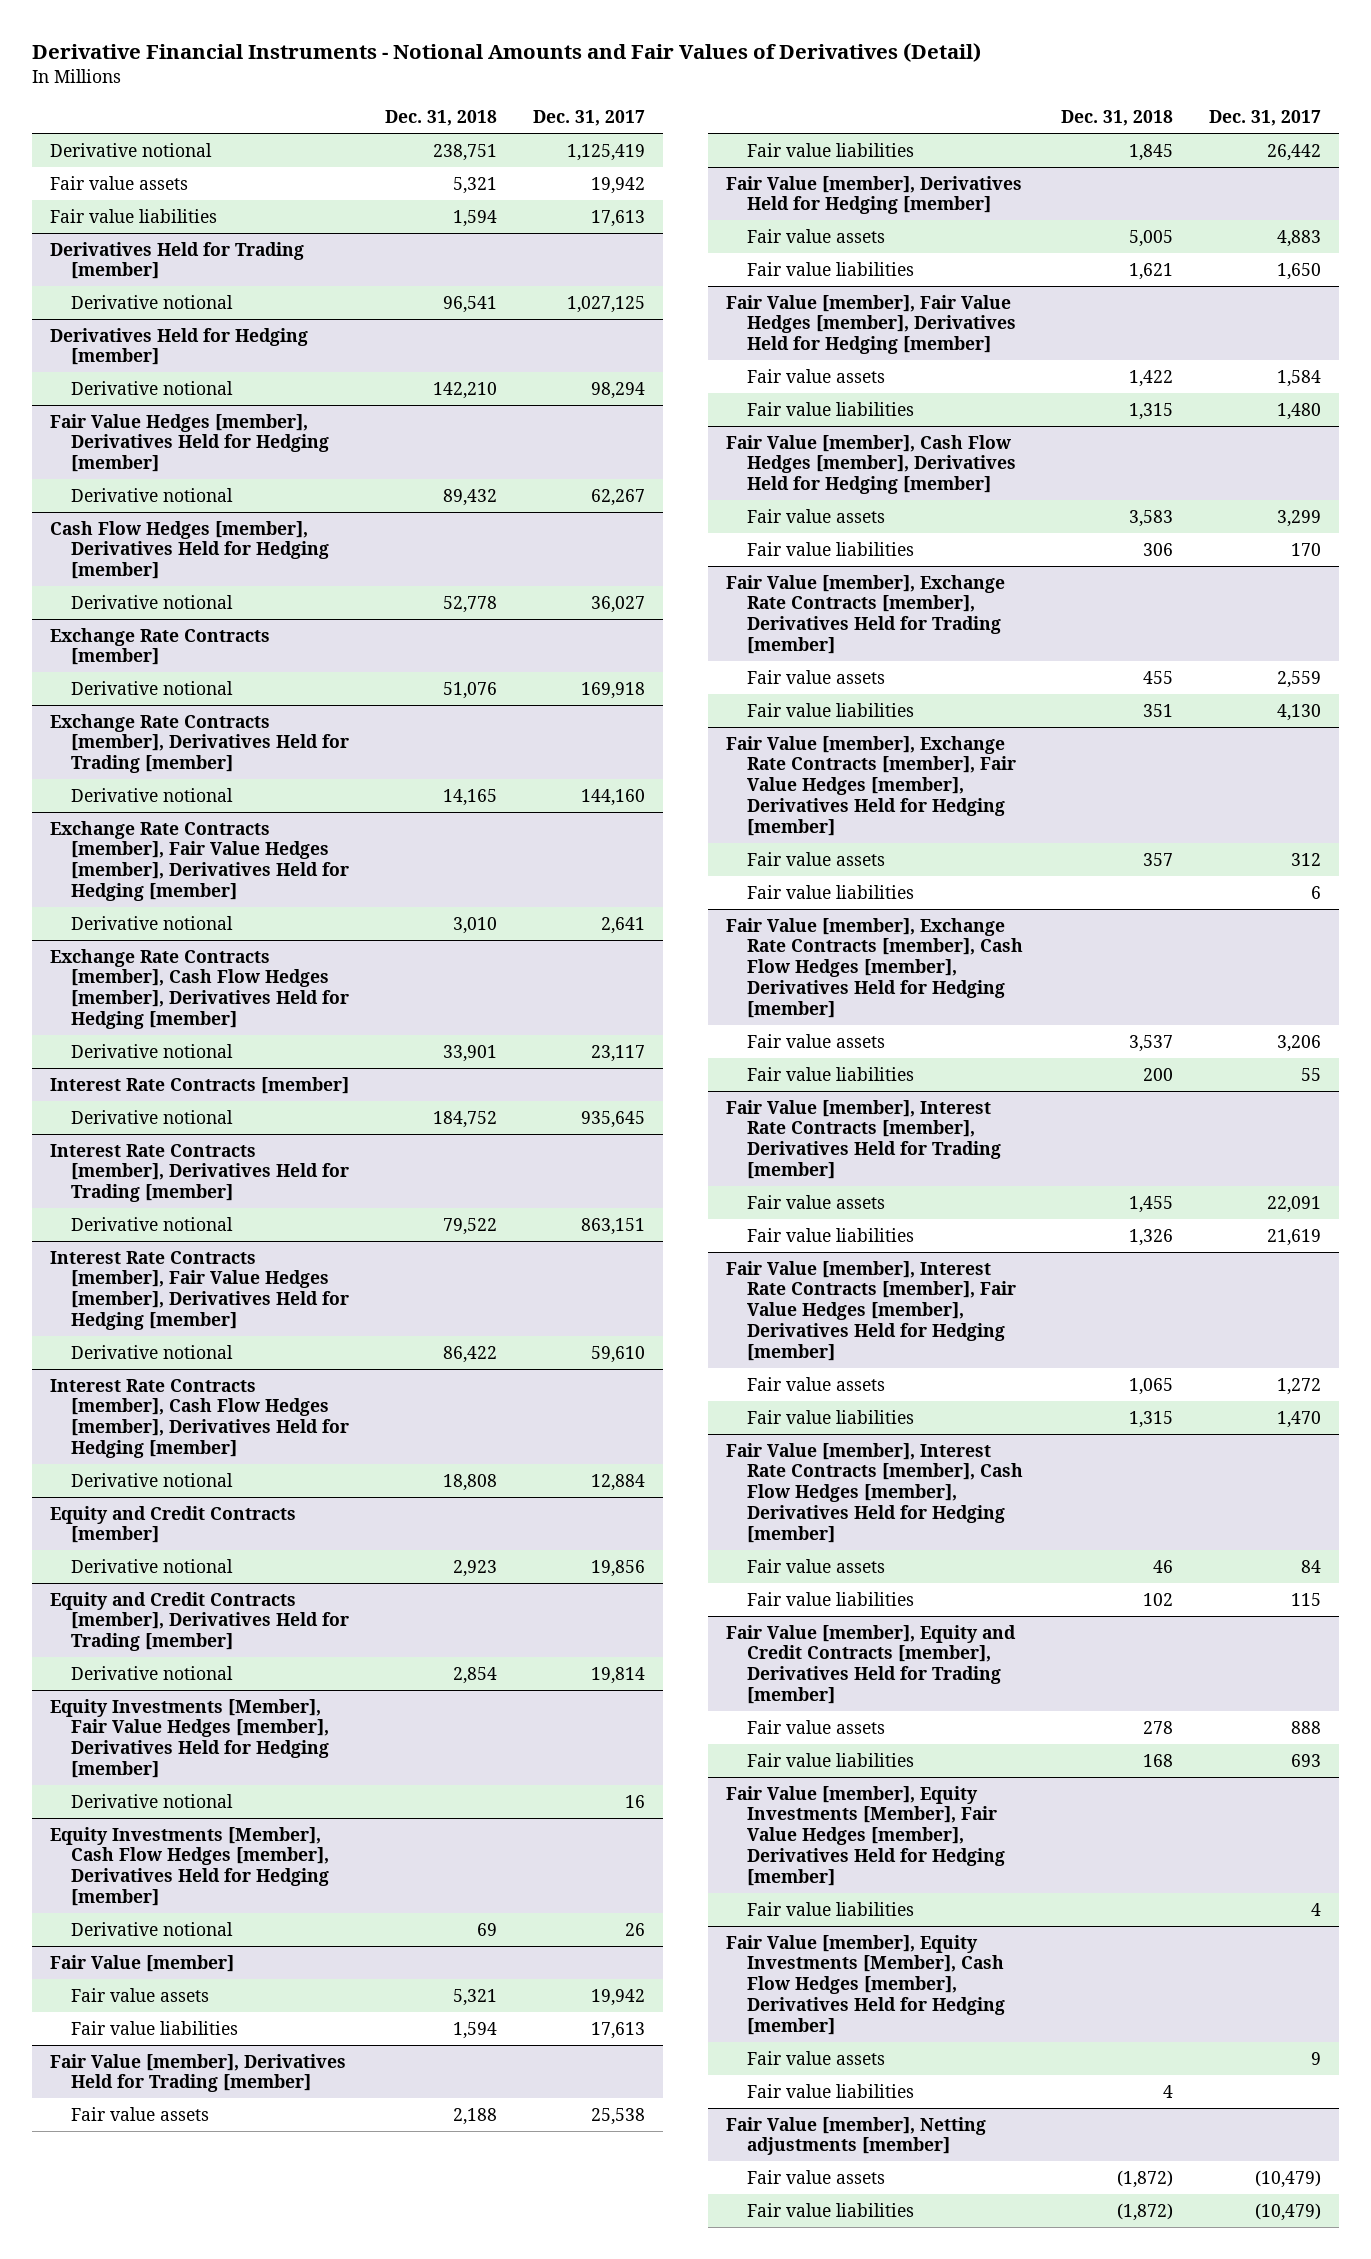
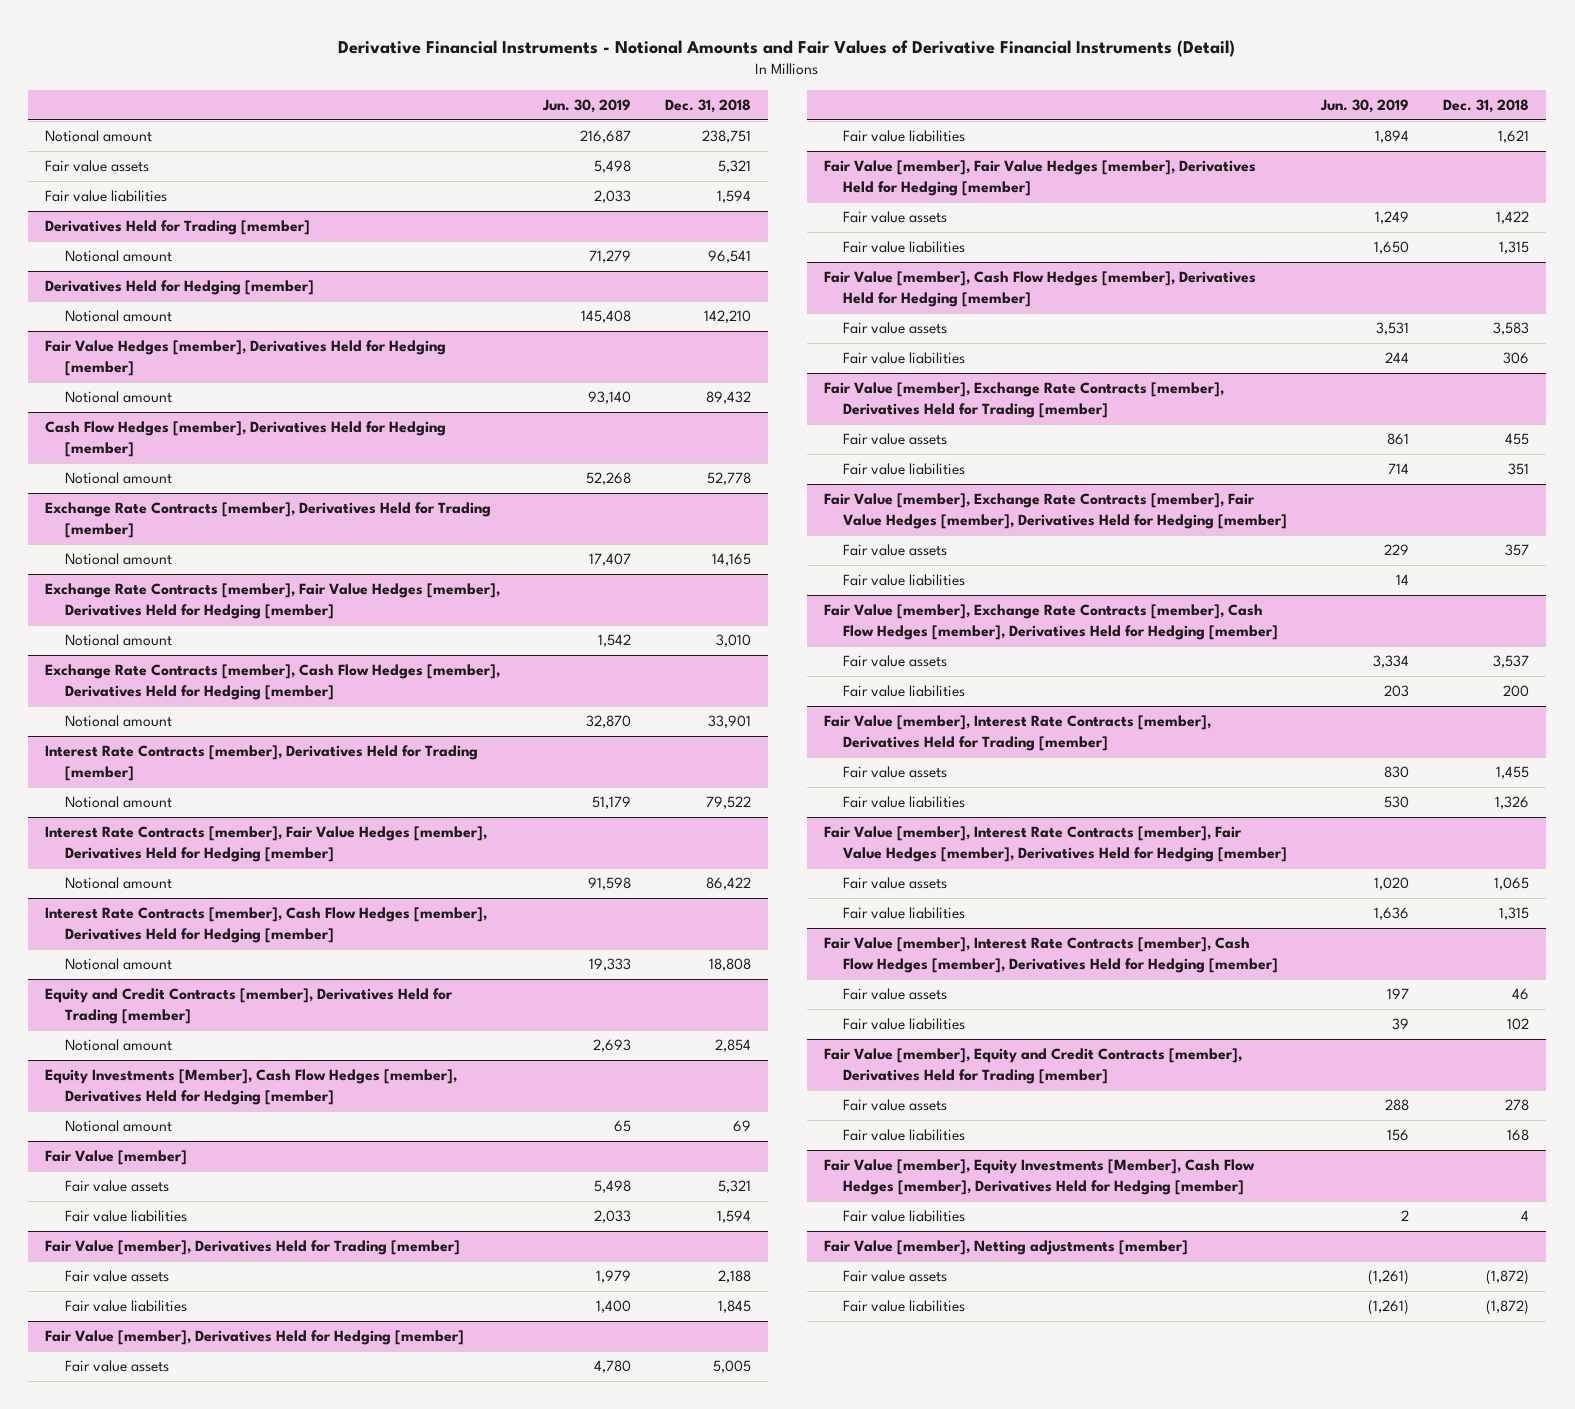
[31,43,981,63] Derivative Financial Instruments - Notional Amounts and Fair Values of Derivatives (Detail) -> [338,39,1236,57] Derivative Financial Instruments - Notional Amounts and Fair Values of Derivative Financial Instruments (Detail)
[533,110,646,127] Dec. 31, 2017 -> none
none -> [541,98,631,113] Jun. 30, 2019
[49,142,212,157] Derivative notional -> [45,130,153,143] Notional amount
[71,294,234,309] Derivative notional -> [64,250,172,263] Notional amount
[71,380,234,395] Derivative notional -> [64,310,172,323] Notional amount
[71,487,234,502] Derivative notional -> [64,391,172,404] Notional amount
[49,627,270,666] Exchange Rate Contracts [member] -> none
[71,680,234,695] Derivative notional -> none
[71,594,234,609] Derivative notional -> [64,472,172,485] Notional amount
[71,787,234,802] Derivative notional -> [64,553,172,566] Notional amount
[71,915,234,930] Derivative notional -> [64,634,172,647] Notional amount
[49,1076,349,1094] Interest Rate Contracts [member] -> none
[71,1109,234,1124] Derivative notional -> none
[71,1043,234,1058] Derivative notional -> [64,715,172,728] Notional amount
[71,1216,234,1231] Derivative notional -> [64,796,172,809] Notional amount
[71,1344,234,1359] Derivative notional -> [64,877,172,890] Notional amount
[49,1505,296,1544] Equity and Credit Contracts [member] -> none
[71,1558,234,1573] Derivative notional -> none
[71,1472,234,1487] Derivative notional -> [64,958,172,971] Notional amount
[49,1698,330,1778] Equity Investments [Member], Fair Value Hedges [member], Derivatives Held for Hedging [member] -> none
[71,1793,234,1808] Derivative notional -> none
[71,1665,234,1680] Derivative notional -> [64,1039,172,1052] Notional amount
[71,1921,234,1936] Derivative notional -> [64,1120,172,1133] Notional amount
[725,1785,1006,1886] Fair Value [member], Equity Investments [Member], Fair Value Hedges [member], Derivatives Held for Hedging [member] -> none
[747,1901,915,1916] Fair value liabilities -> none
[747,2050,886,2065] Fair value assets -> none

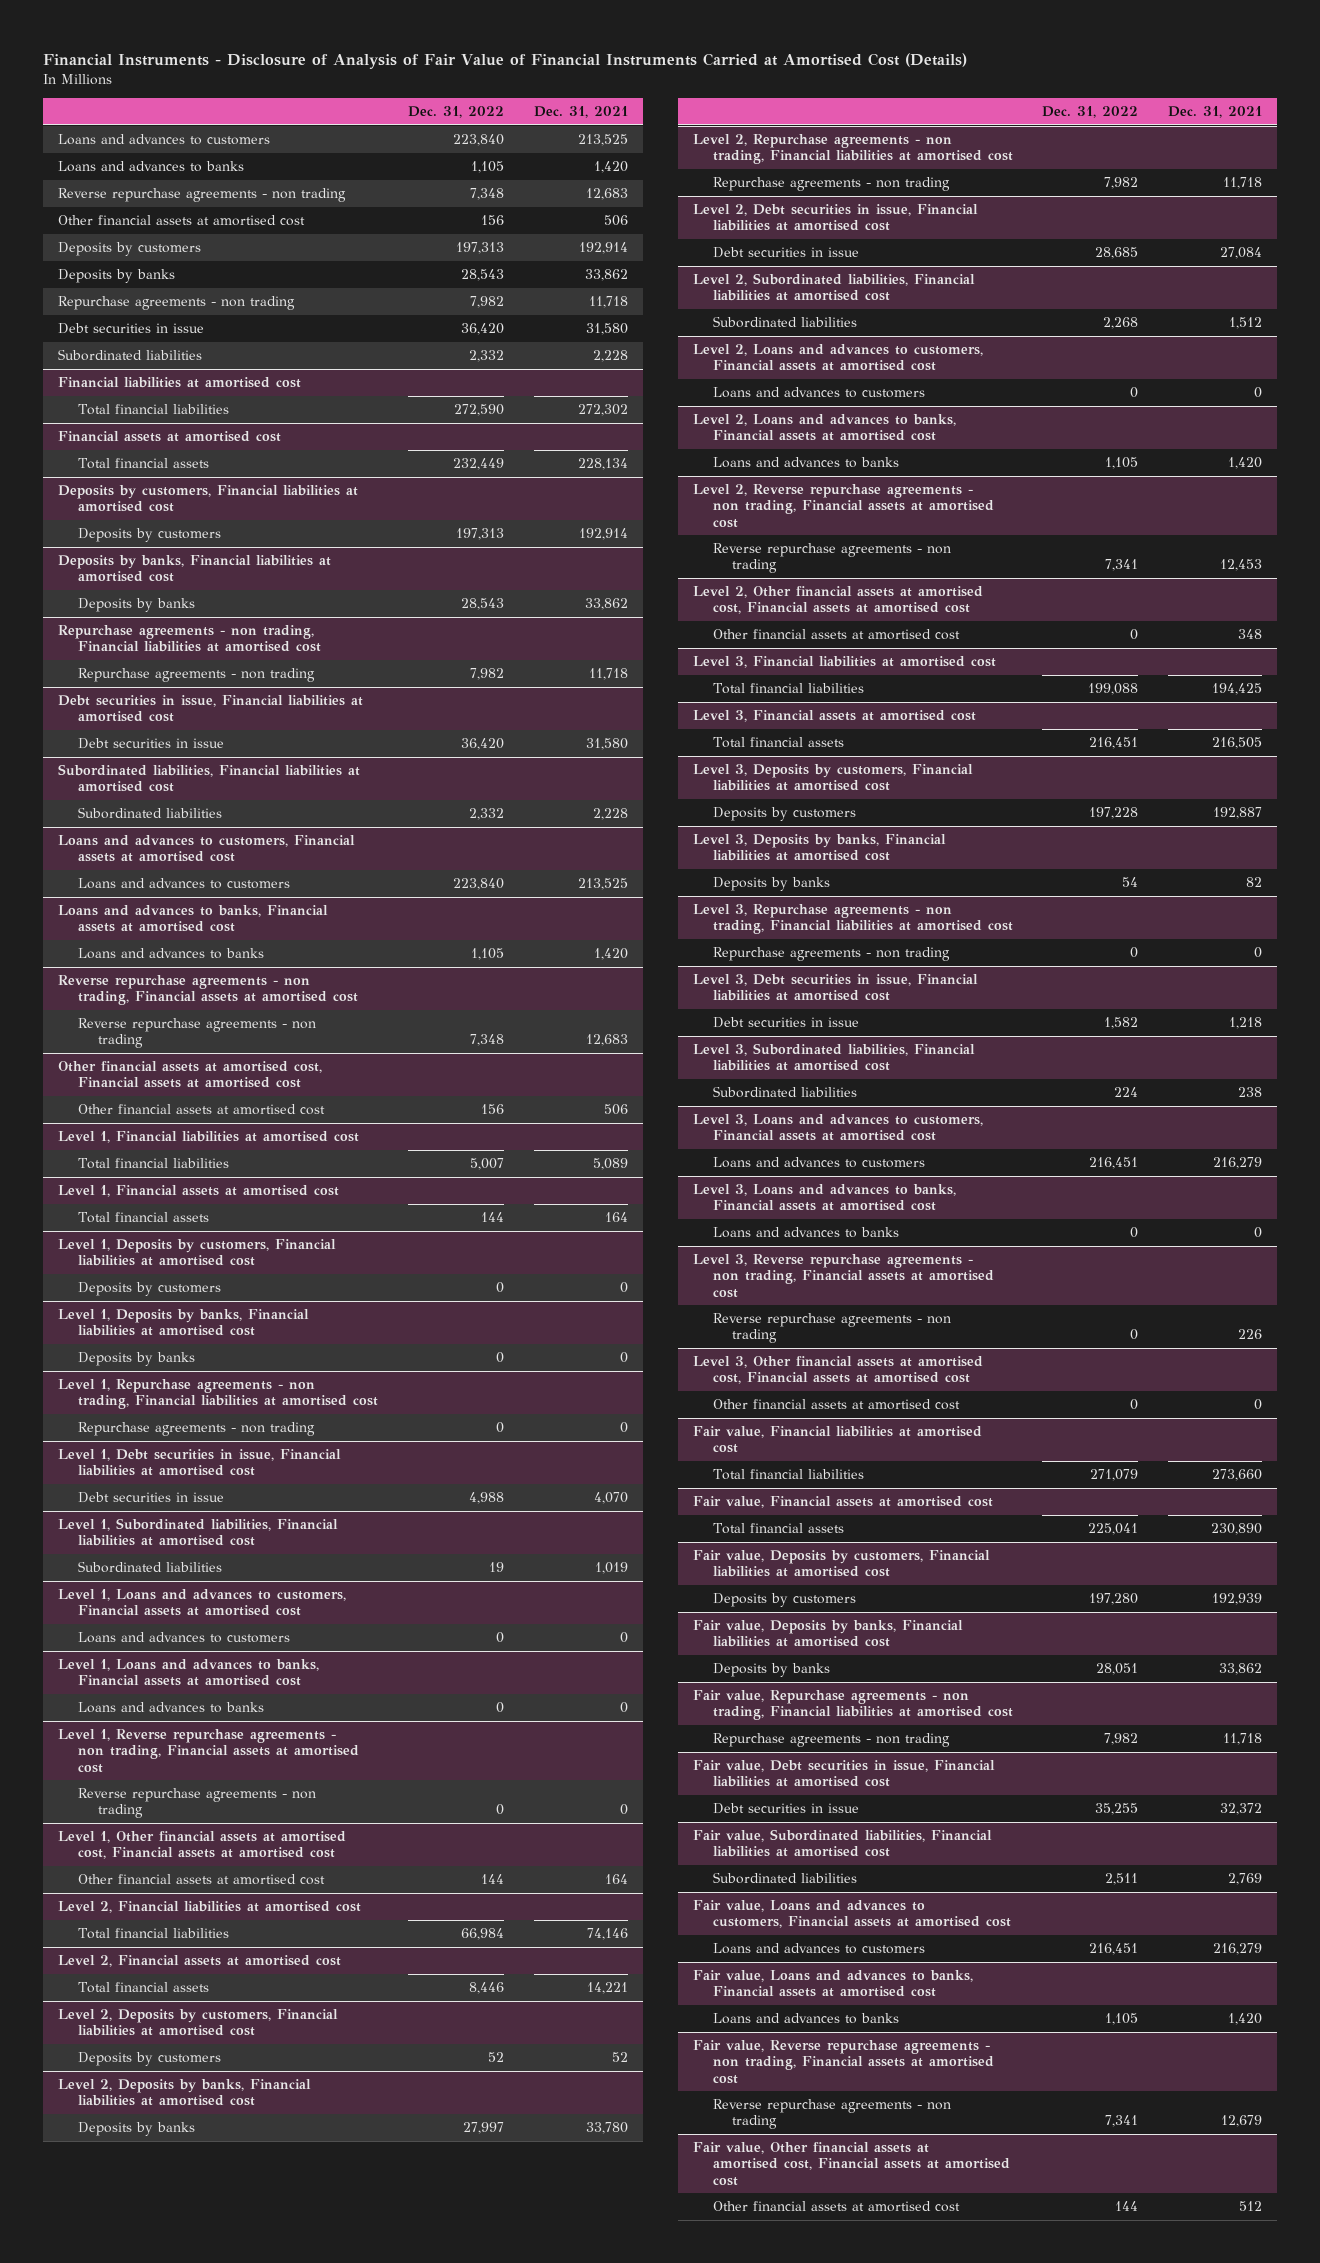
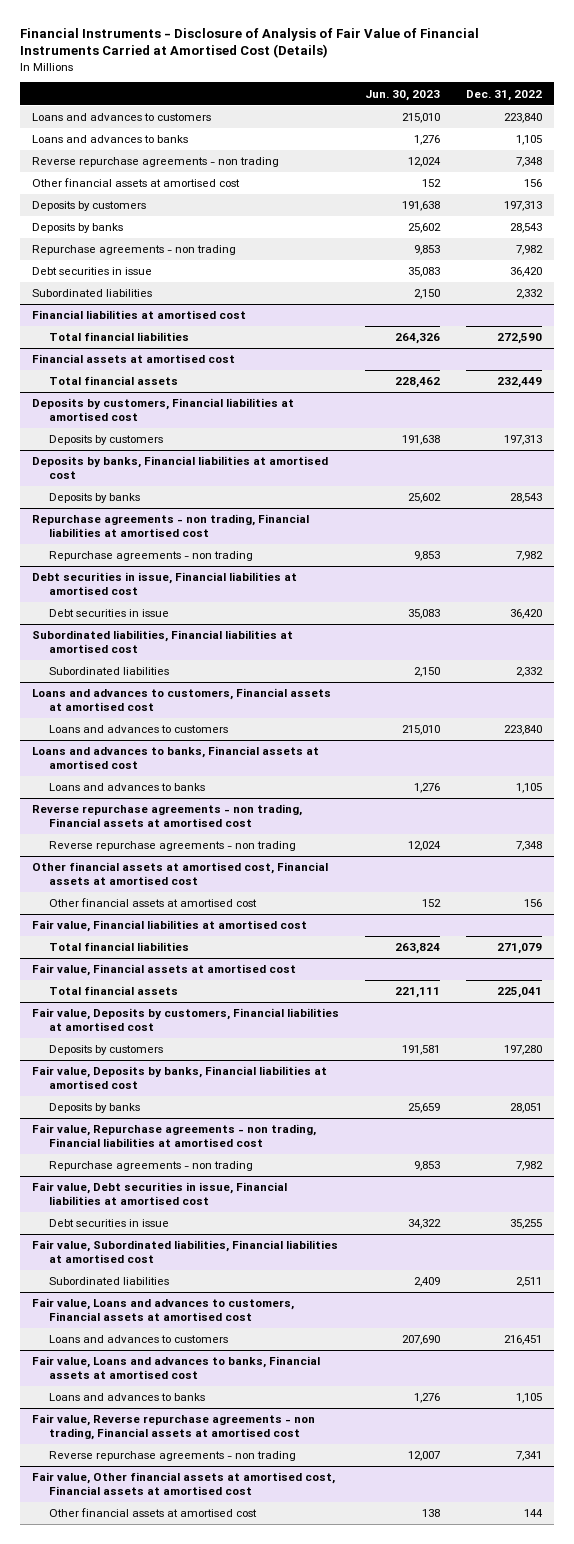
[533,105,628,118] Dec. 31, 2021 -> none
none -> [365,89,441,101] Jun. 30, 2023
[58,1131,360,1144] Level 1, Financial liabilities at amortised cost -> none
[77,1158,229,1170] Total financial liabilities -> none
[58,1185,340,1198] Level 1, Financial assets at amortised cost -> none
[77,1212,209,1224] Total financial assets -> none
[58,1239,337,1267] Level 1, Deposits by customers, Financial liabilities at amortised cost -> none
[77,1282,221,1297] Deposits by customers -> none
[58,1309,310,1337] Level 1, Deposits by banks, Financial liabilities at amortised cost -> none
[77,1352,195,1367] Deposits by banks -> none
[58,1379,378,1410] Level 1, Repurchase agreements - non trading, Financial liabilities at amortised cost -> none
[77,1422,315,1437] Repurchase agreements - non trading -> none
[58,1449,342,1477] Level 1, Debt securities in issue, Financial liabilities at amortised cost -> none
[77,1492,224,1504] Debt securities in issue -> none
[58,1518,339,1547] Level 1, Subordinated liabilities, Financial liabilities at amortised cost -> none
[77,1561,222,1574] Subordinated liabilities -> none
[58,1589,347,1617] Level 1, Loans and advances to customers, Financial assets at amortised cost -> none
[77,1632,290,1644] Loans and advances to customers -> none
[58,1659,320,1687] Level 1, Loans and advances to banks, Financial assets at amortised cost -> none
[77,1702,264,1714] Loans and advances to banks -> none
[58,1729,359,1773] Level 1, Reverse repurchase agreements - non trading, Financial assets at amortised cost -> none
[77,1788,316,1819] Reverse repurchase agreements - non trading -> none
[58,1831,347,1860] Level 1, Other financial assets at amortised cost, Financial assets at amortised cost -> none
[77,1874,325,1886] Other financial assets at amortised cost -> none
[58,1901,362,1914] Level 2, Financial liabilities at amortised cost -> none
[77,1928,229,1940] Total financial liabilities -> none
[58,1955,342,1968] Level 2, Financial assets at amortised cost -> none
[77,1982,209,1994] Total financial assets -> none
[58,2009,339,2037] Level 2, Deposits by customers, Financial liabilities at amortised cost -> none
[77,2052,221,2067] Deposits by customers -> none
[58,2079,312,2107] Level 2, Deposits by banks, Financial liabilities at amortised cost -> none
[77,2122,195,2137] Deposits by banks -> none
[692,134,1013,165] Level 2, Repurchase agreements - non trading, Financial liabilities at amortised cost -> none
[712,177,950,192] Repurchase agreements - non trading -> none
[692,204,978,232] Level 2, Debt securities in issue, Financial liabilities at amortised cost -> none
[712,247,859,259] Debt securities in issue -> none
[692,273,975,302] Level 2, Subordinated liabilities, Financial liabilities at amortised cost -> none
[712,316,857,329] Subordinated liabilities -> none
[692,344,983,372] Level 2, Loans and advances to customers, Financial assets at amortised cost -> none
[712,387,925,399] Loans and advances to customers -> none
[692,414,956,442] Level 2, Loans and advances to banks, Financial assets at amortised cost -> none
[712,457,899,469] Loans and advances to banks -> none
[692,484,994,528] Level 2, Reverse repurchase agreements - non trading, Financial assets at amortised cost -> none
[712,543,951,574] Reverse repurchase agreements - non trading -> none
[692,586,983,615] Level 2, Other financial assets at amortised cost, Financial assets at amortised cost -> none
[712,629,960,641] Other financial assets at amortised cost -> none
[692,656,996,669] Level 3, Financial liabilities at amortised cost -> none
[712,683,864,695] Total financial liabilities -> none
[692,710,976,723] Level 3, Financial assets at amortised cost -> none
[712,737,844,749] Total financial assets -> none
[692,764,973,792] Level 3, Deposits by customers, Financial liabilities at amortised cost -> none
[712,807,856,822] Deposits by customers -> none
[692,834,946,862] Level 3, Deposits by banks, Financial liabilities at amortised cost -> none
[712,877,830,892] Deposits by banks -> none
[692,904,1013,935] Level 3, Repurchase agreements - non trading, Financial liabilities at amortised cost -> none
[712,947,950,962] Repurchase agreements - non trading -> none
[692,974,978,1002] Level 3, Debt securities in issue, Financial liabilities at amortised cost -> none
[712,1017,859,1029] Debt securities in issue -> none
[692,1043,975,1072] Level 3, Subordinated liabilities, Financial liabilities at amortised cost -> none
[712,1086,857,1099] Subordinated liabilities -> none
[692,1114,983,1142] Level 3, Loans and advances to customers, Financial assets at amortised cost -> none
[712,1157,925,1169] Loans and advances to customers -> none
[692,1184,956,1212] Level 3, Loans and advances to banks, Financial assets at amortised cost -> none
[712,1227,899,1239] Loans and advances to banks -> none
[692,1254,994,1298] Level 3, Reverse repurchase agreements - non trading, Financial assets at amortised cost -> none
[712,1313,951,1344] Reverse repurchase agreements - non trading -> none
[692,1356,983,1385] Level 3, Other financial assets at amortised cost, Financial assets at amortised cost -> none
[712,1399,960,1411] Other financial assets at amortised cost -> none

